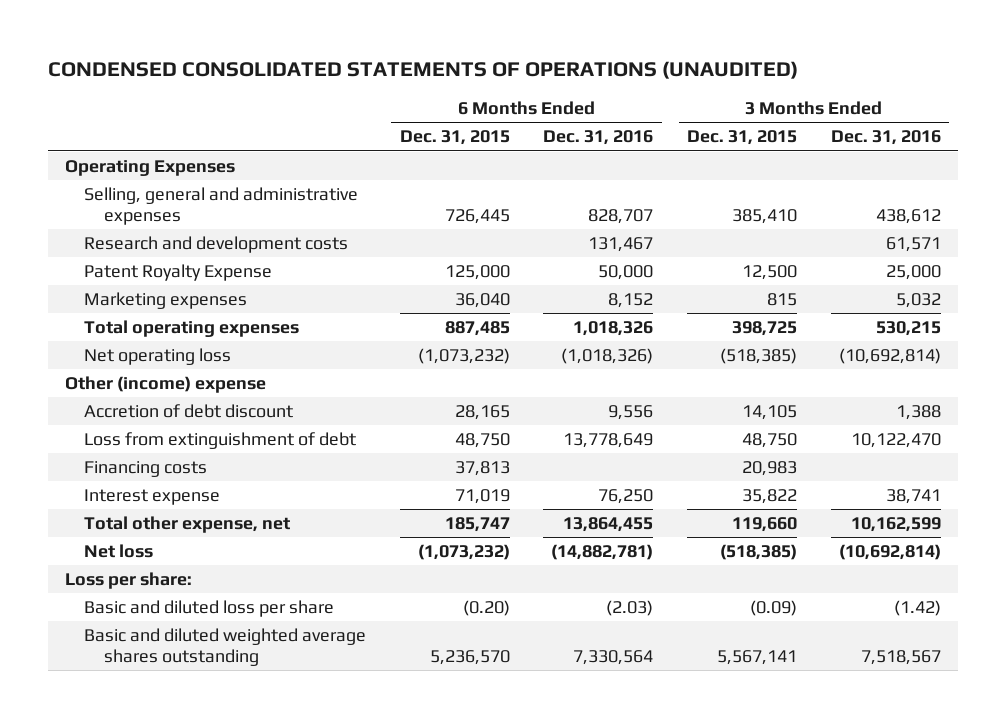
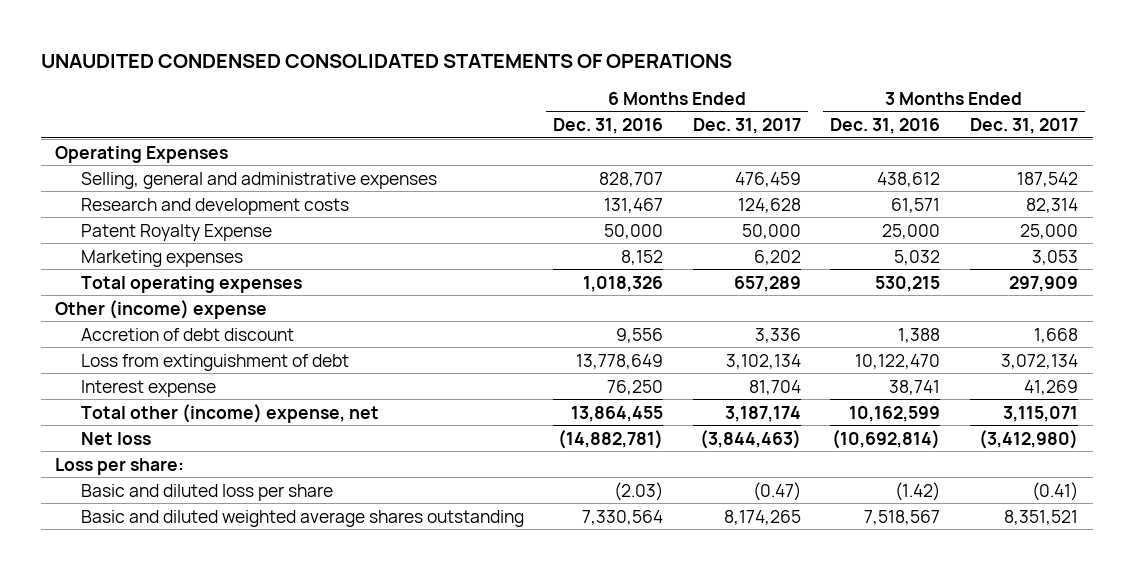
[47,60,798,79] CONDENSED CONSOLIDATED STATEMENTS OF OPERATIONS (UNAUDITED) -> [40,53,732,68] UNAUDITED CONDENSED CONSOLIDATED STATEMENTS OF OPERATIONS
[399,130,510,146] Dec. 31, 2015 -> none
[687,130,798,146] Dec. 31, 2015 -> none
none -> [692,117,801,134] Dec. 31, 2017
none -> [969,117,1078,134] Dec. 31, 2017
[84,348,232,366] Net operating loss -> none
[84,461,208,478] Financing costs -> none
[84,516,291,534] Total other expense, net -> [80,403,379,423] Total other (income) expense, net

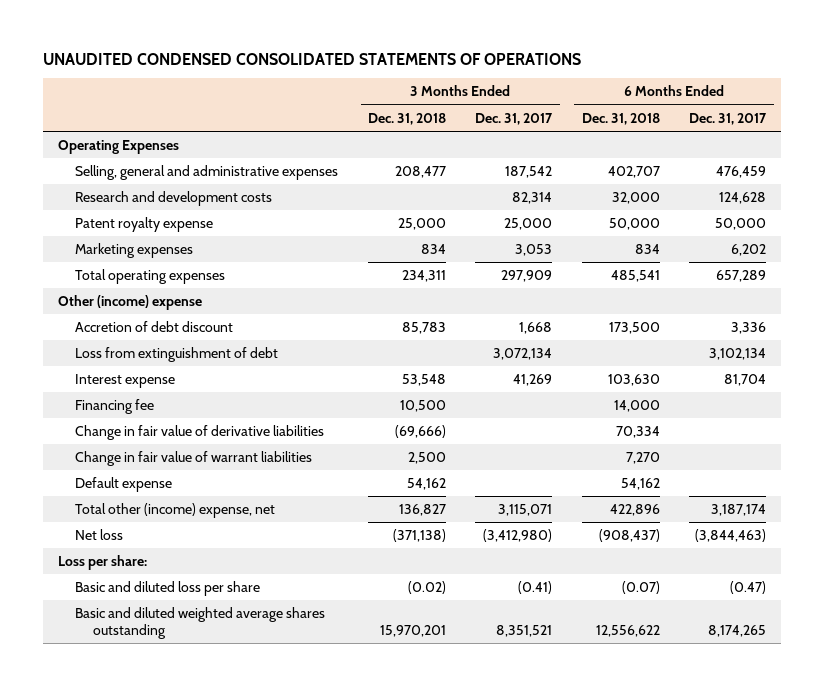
[553,117,664,134] Dec. 31, 2016 -> none
[830,117,941,134] Dec. 31, 2016 -> none
none -> [367,112,446,125] Dec. 31, 2018
none -> [581,112,660,125] Dec. 31, 2018
[80,223,272,241] Patent Royalty Expense -> [75,217,214,233] Patent royalty expense
none -> [75,399,155,415] Financing fee
none -> [75,425,325,441] Change in fair value of derivative liabilities
none -> [75,451,313,467] Change in fair value of warrant liabilities
none -> [75,477,173,493] Default expense

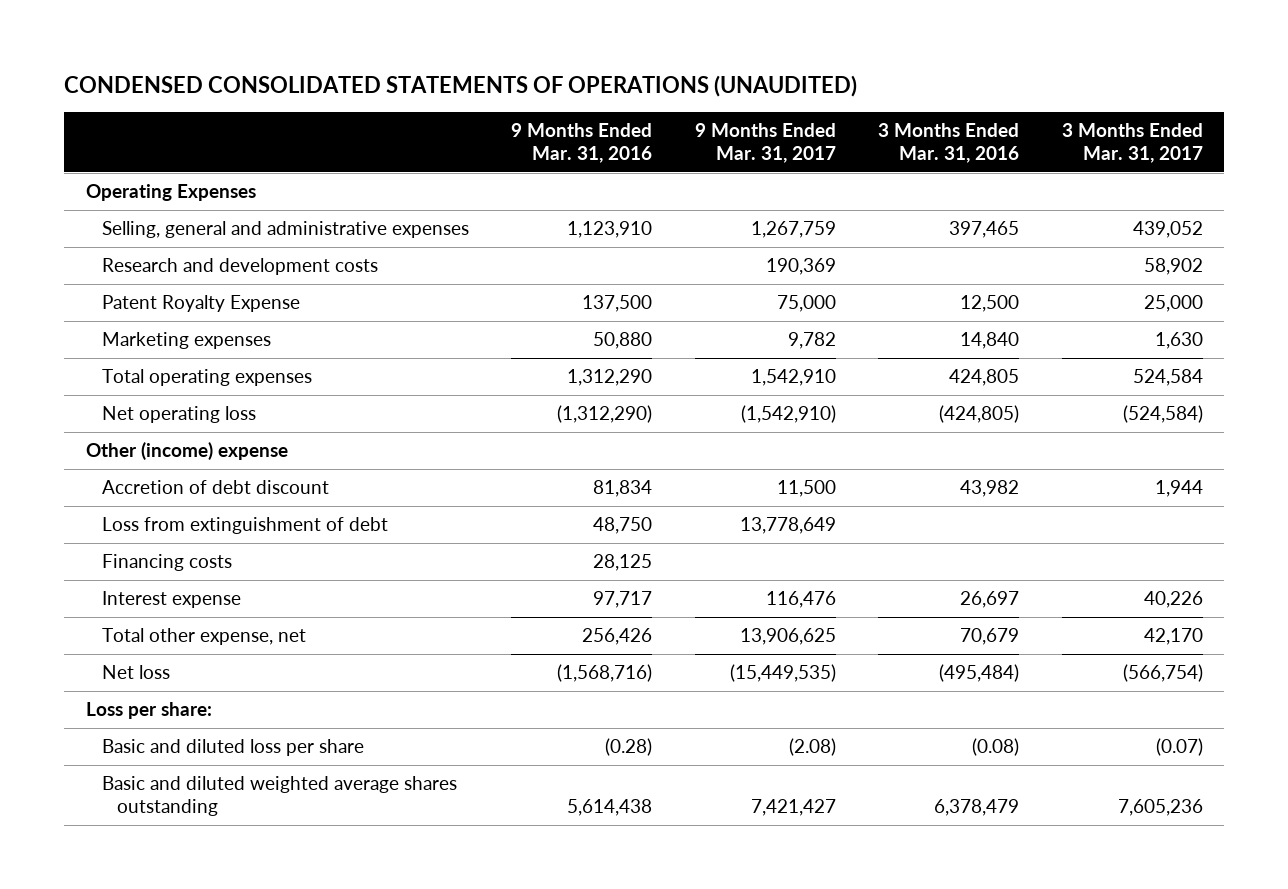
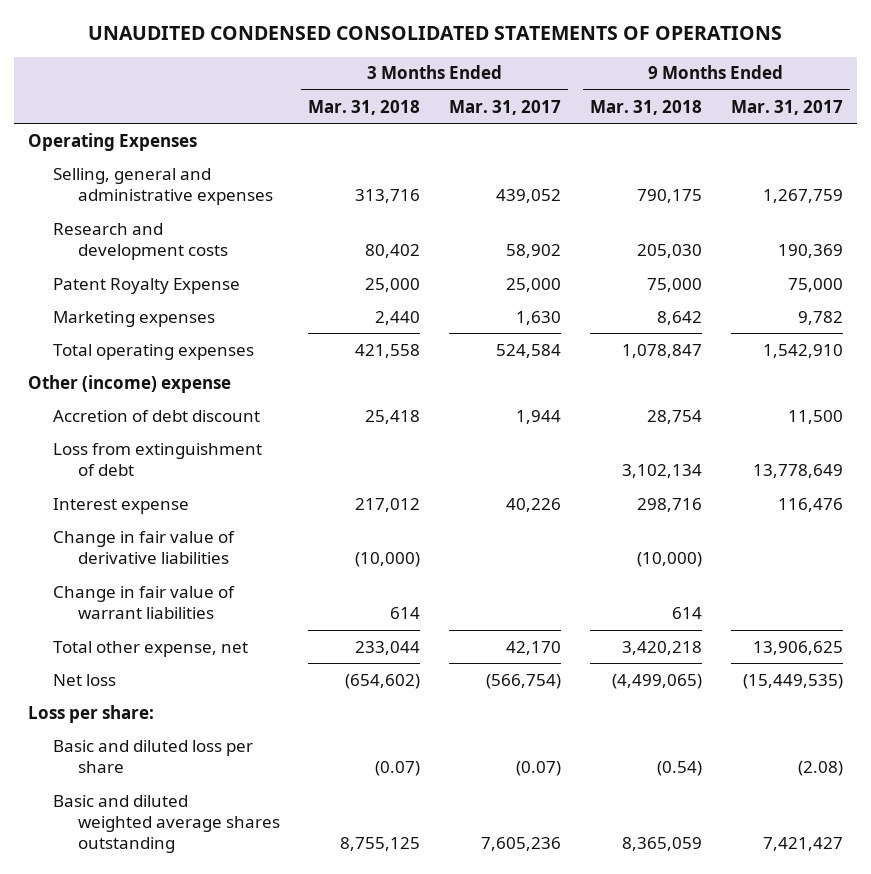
[64,75,858,98] CONDENSED CONSOLIDATED STATEMENTS OF OPERATIONS (UNAUDITED) -> [88,25,783,40] UNAUDITED CONDENSED CONSOLIDATED STATEMENTS OF OPERATIONS
[511,123,653,163] 9 Months Ended Mar. 31, 2016 -> none
[878,123,1020,163] 3 Months Ended Mar. 31, 2016 -> none
none -> [308,99,421,115] Mar. 31, 2018
none -> [589,99,702,115] Mar. 31, 2018
[101,406,256,424] Net operating loss -> none
[101,554,232,572] Financing costs -> none
none -> [52,530,235,565] Change in fair value of derivative liabilities
none -> [52,585,235,620] Change in fair value of warrant liabilities

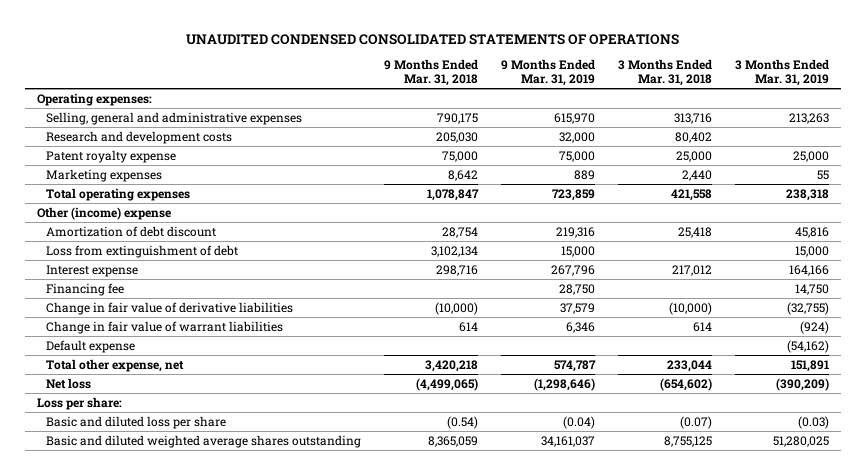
[449,99,562,115] Mar. 31, 2017 -> none
[730,99,843,115] Mar. 31, 2017 -> none
none -> [501,58,596,87] 9 Months Ended Mar. 31, 2019
none -> [735,58,830,87] 3 Months Ended Mar. 31, 2019
[28,132,198,151] Operating Expenses -> [36,92,152,106] Operating expenses:
[52,277,240,294] Patent Royalty Expense -> [46,149,177,163] Patent royalty expense
[52,409,260,422] Accretion of debt discount -> [46,225,217,237] Amortization of debt discount
none -> [46,282,125,296] Financing fee
none -> [46,339,136,353] Default expense

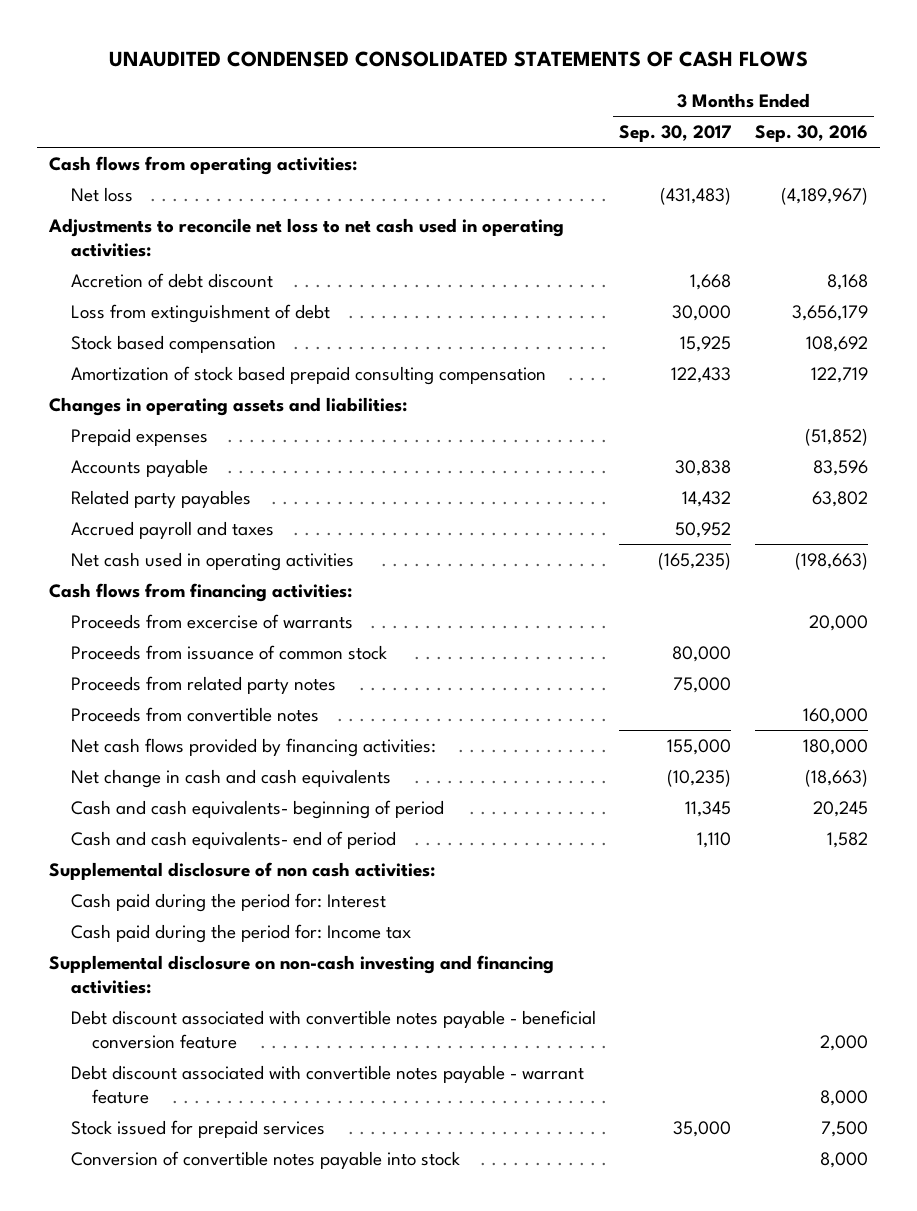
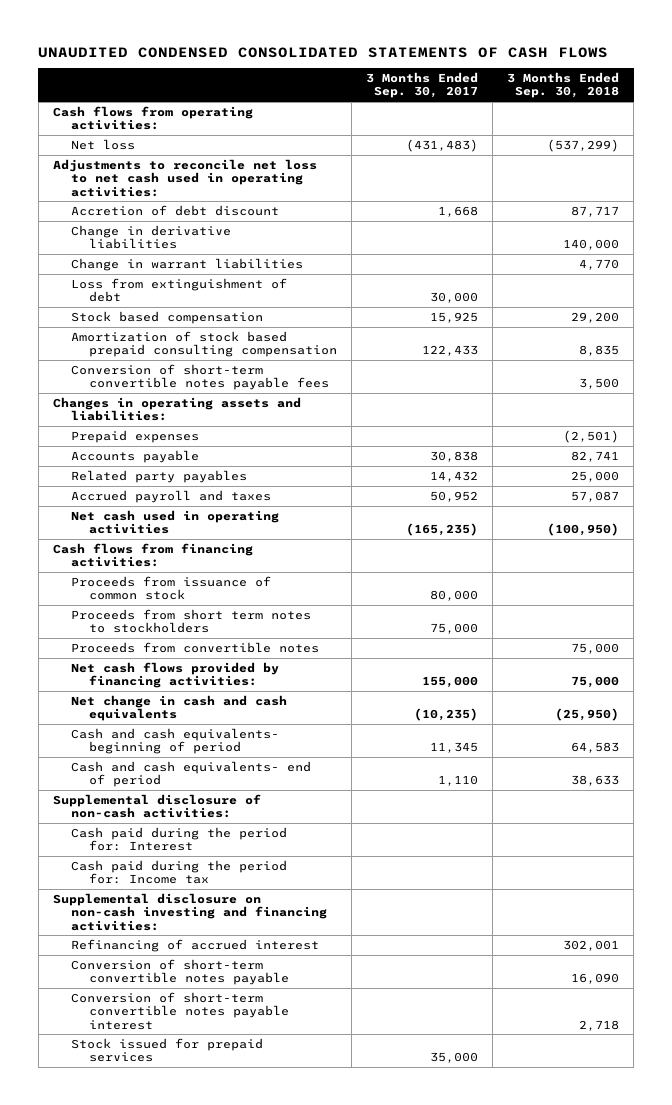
[755,124,869,142] Sep. 30, 2016 -> none
none -> [507,71,620,99] 3 Months Ended Sep. 30, 2018
none -> [71,224,232,250] Change in derivative liabilities
none -> [71,257,304,271] Change in warrant liabilities
none -> [71,363,329,391] Conversion of short-term convertible notes payable fees
[70,613,353,629] Proceeds from excercise of warrants -> none
[70,675,336,694] Proceeds from related party notes -> [71,608,312,634] Proceeds from short term notes to stockholders
[48,861,435,880] Supplemental disclosure of non cash activities: -> [53,793,262,819] Supplemental disclosure of non-cash activities:
[70,1009,596,1049] Debt discount associated with convertible notes payable - beneficial conversion feature -> none
[70,1064,584,1104] Debt discount associated with convertible notes payable - warrant feature -> none
none -> [71,938,320,952] Refinancing of accrued interest
none -> [71,958,289,986] Conversion of short-term convertible notes payable
none -> [71,991,289,1030] Conversion of short-term convertible notes payable interest
[70,1150,460,1169] Conversion of convertible notes payable into stock -> none

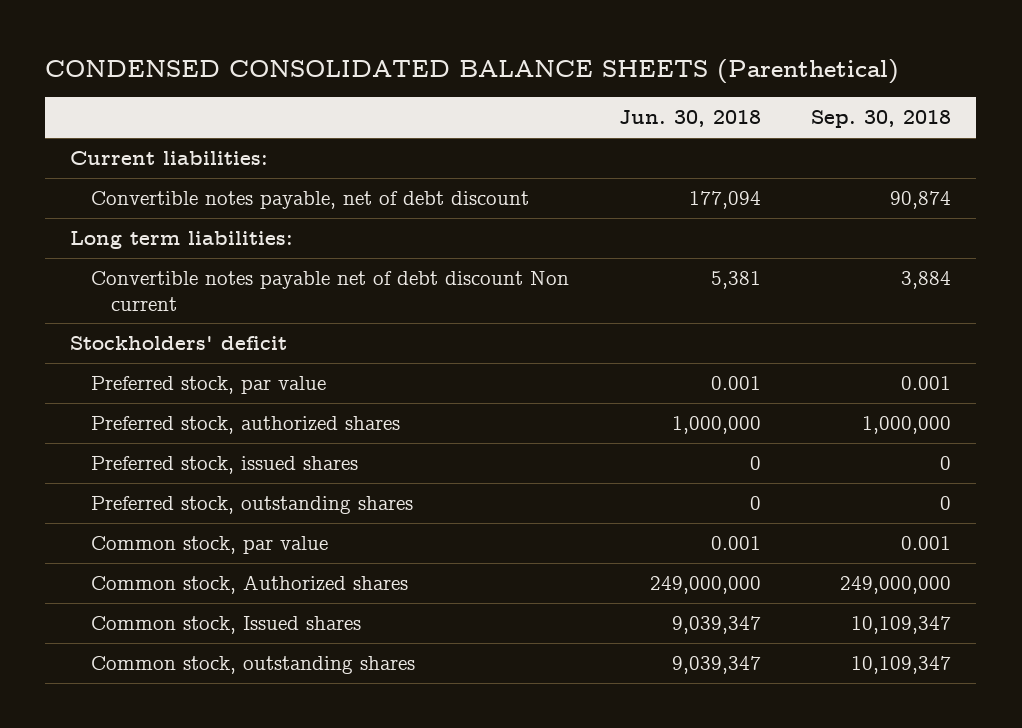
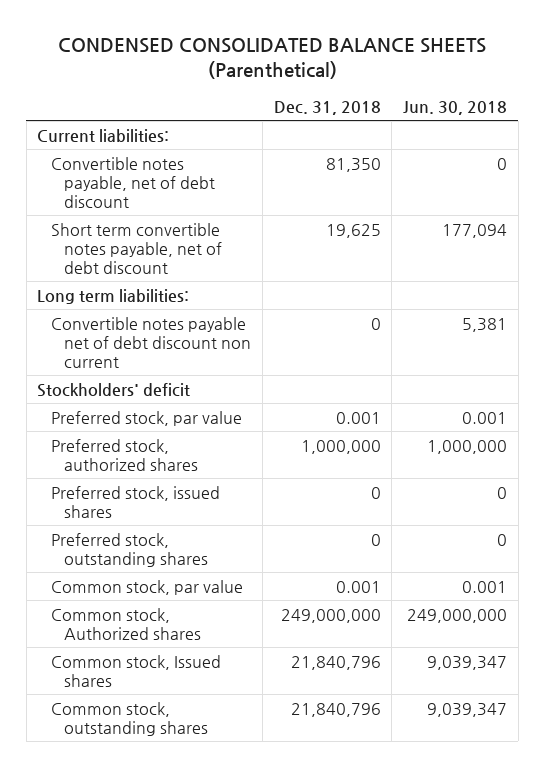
[811,110,952,129] Sep. 30, 2018 -> none
none -> [273,101,381,116] Dec. 31, 2018
[688,190,761,209] 177,094 -> [496,157,507,170] 0
none -> [50,222,223,274] Short term convertible notes payable, net of debt discount
[90,270,569,311] Convertible notes payable net of debt discount Non current -> [50,316,252,368] Convertible notes payable net of debt discount non current

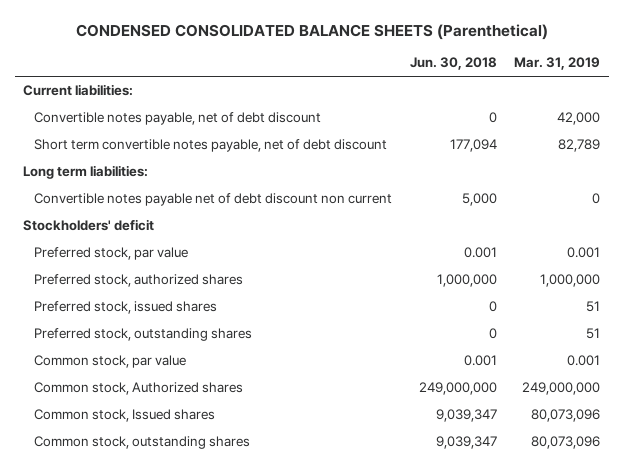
[273,101,381,116] Dec. 31, 2018 -> none
none -> [514,57,601,71] Mar. 31, 2019
[461,317,507,332] 5,381 -> [461,193,497,207] 5,000

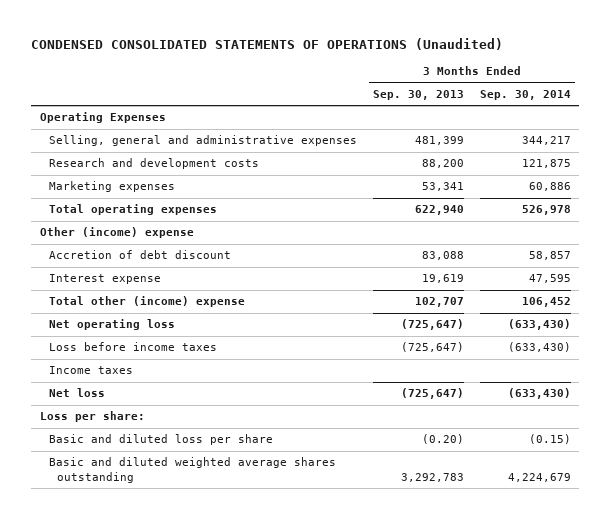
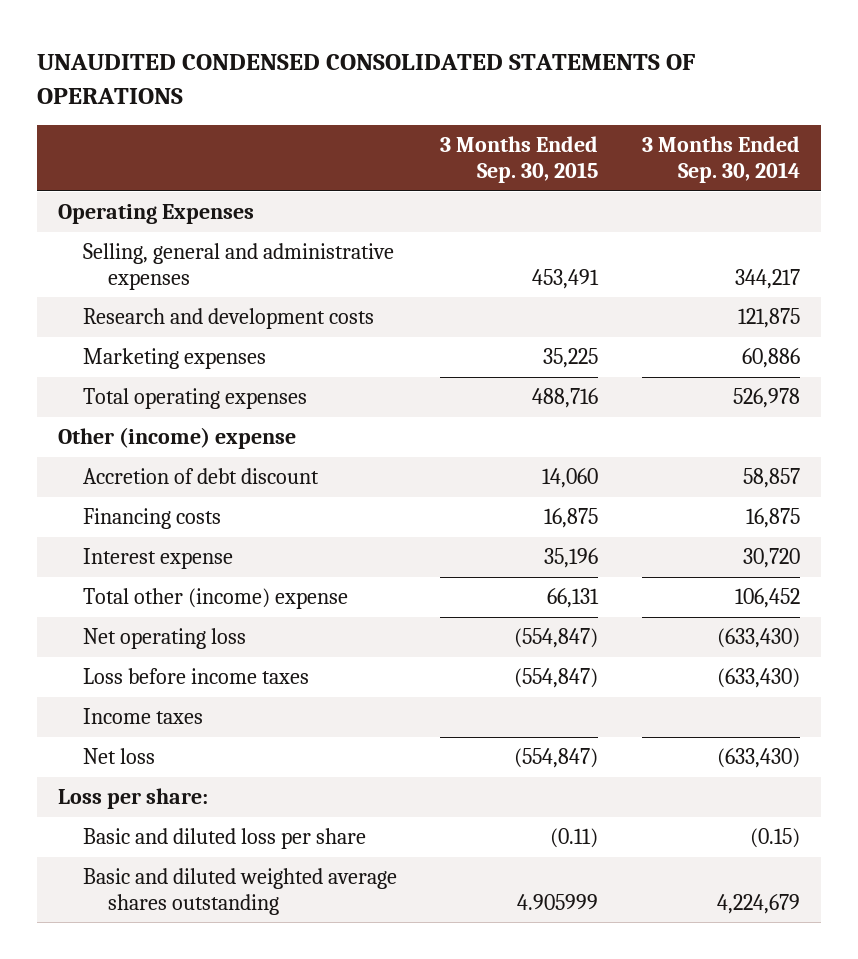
[31,37,504,50] CONDENSED CONSOLIDATED STATEMENTS OF OPERATIONS (Unaudited) -> [36,54,695,104] UNAUDITED CONDENSED CONSOLIDATED STATEMENTS OF OPERATIONS
[372,89,464,100] Sep. 30, 2013 -> none
none -> [440,136,599,183] 3 Months Ended Sep. 30, 2015
none -> [83,508,222,530] Financing costs
[529,274,572,284] 47,595 -> [742,548,800,569] 30,720

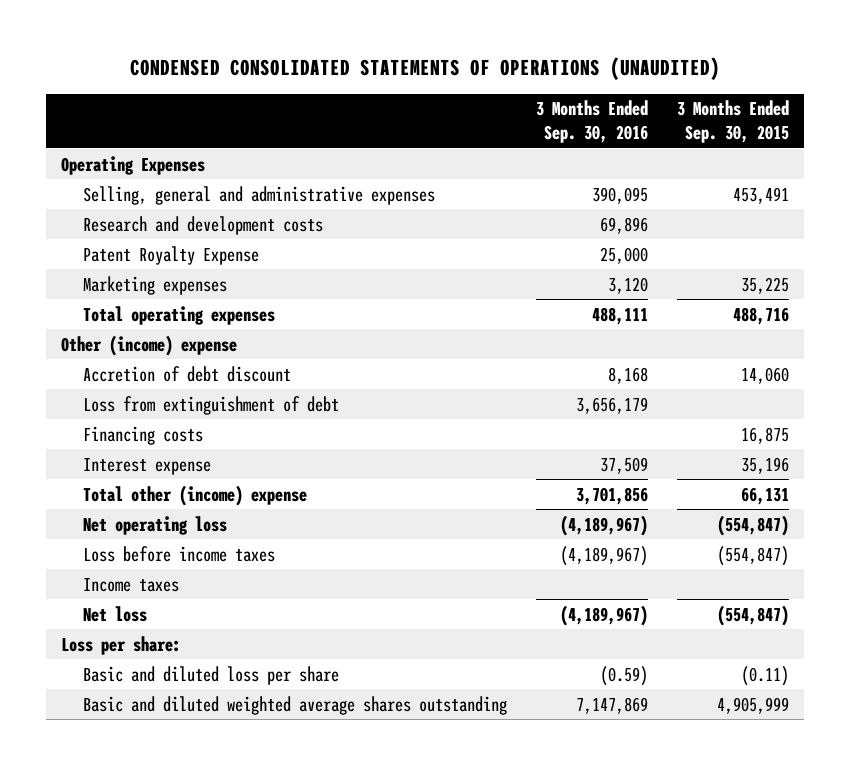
[36,54,695,104] UNAUDITED CONDENSED CONSOLIDATED STATEMENTS OF OPERATIONS -> [130,57,721,81] CONDENSED CONSOLIDATED STATEMENTS OF OPERATIONS (UNAUDITED)
[641,136,800,183] 3 Months Ended Sep. 30, 2014 -> none
none -> [536,100,649,144] 3 Months Ended Sep. 30, 2016
none -> [83,245,260,265] Patent Royalty Expense
none -> [83,395,340,415] Loss from extinguishment of debt
[517,893,599,910] 4.905999 -> [717,696,790,714] 4,905,999

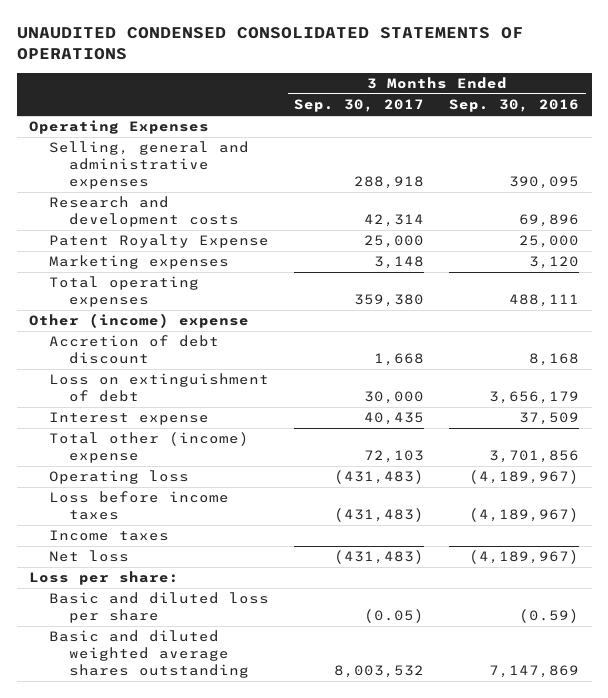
[130,57,721,81] CONDENSED CONSOLIDATED STATEMENTS OF OPERATIONS (UNAUDITED) -> [16,26,523,60] UNAUDITED CONDENSED CONSOLIDATED STATEMENTS OF OPERATIONS
[677,100,790,144] 3 Months Ended Sep. 30, 2015 -> none
none -> [294,99,425,113] Sep. 30, 2017
[83,425,204,445] Financing costs -> none
[83,395,340,415] Loss from extinguishment of debt -> [49,373,270,403] Loss on extinguishment of debt
[83,515,228,535] Net operating loss -> [49,470,190,485] Operating loss

